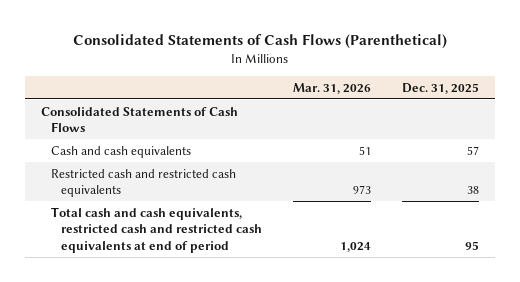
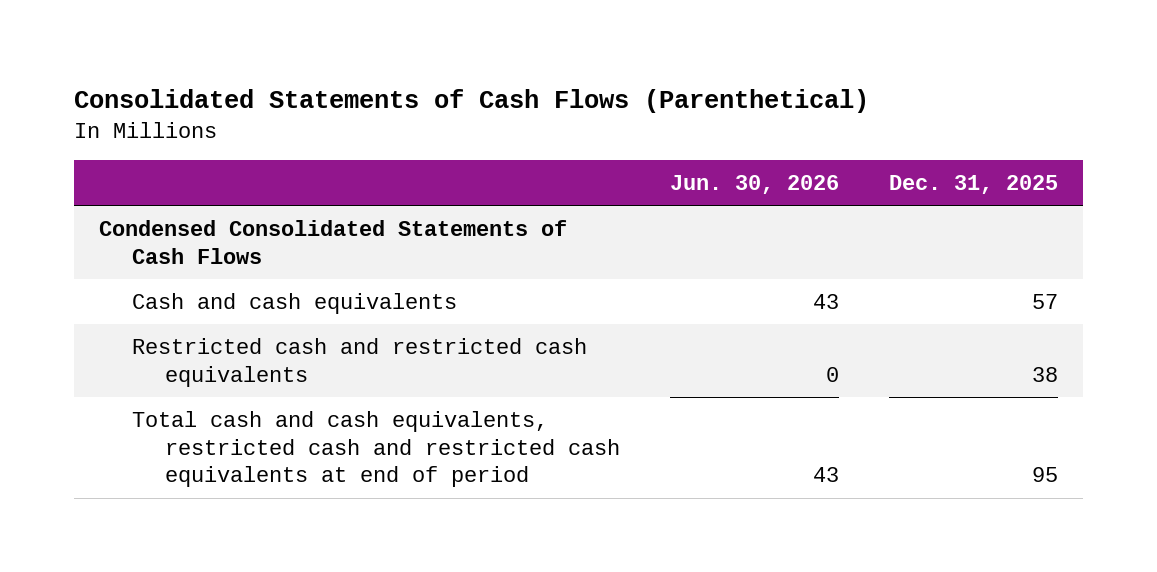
[293,82,372,94] Mar. 31, 2026 -> none
none -> [670,175,840,195] Jun. 30, 2026
[40,106,238,133] Consolidated Statements of Cash Flows -> [99,219,568,264] Condensed Consolidated Statements of Cash Flows

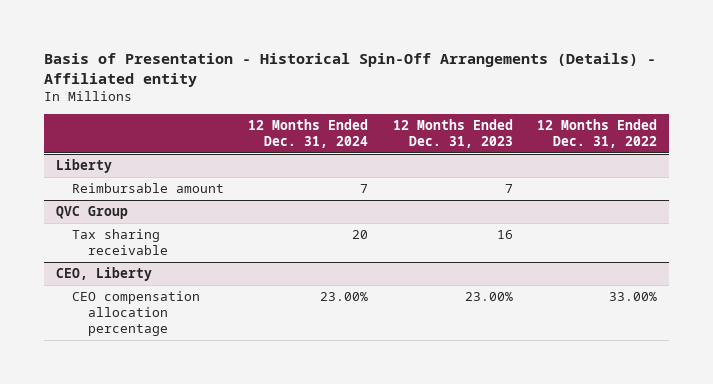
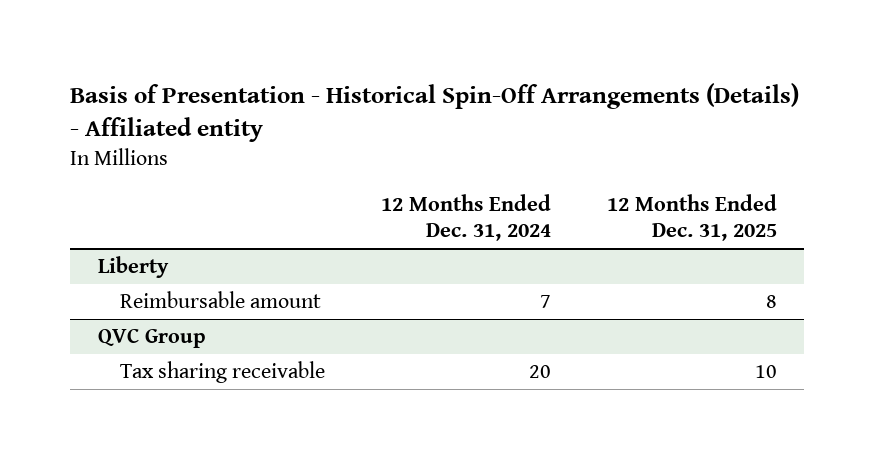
[392,119,513,149] 12 Months Ended Dec. 31, 2023 -> none
[536,119,657,149] 12 Months Ended Dec. 31, 2022 -> none
none -> [606,194,777,242] 12 Months Ended Dec. 31, 2025
[56,266,153,281] CEO, Liberty -> none
[72,290,201,336] CEO compensation allocation percentage -> none

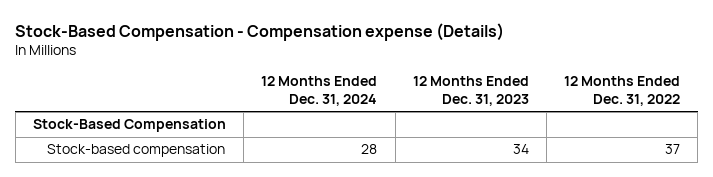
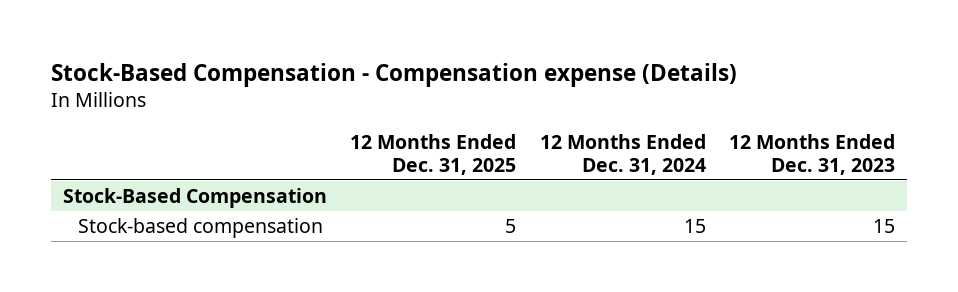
[564,76,681,107] 12 Months Ended Dec. 31, 2022 -> none
none -> [350,134,517,175] 12 Months Ended Dec. 31, 2025
[361,144,378,155] 28 -> [683,219,706,234] 15
[512,144,529,155] 34 -> [873,219,896,234] 15

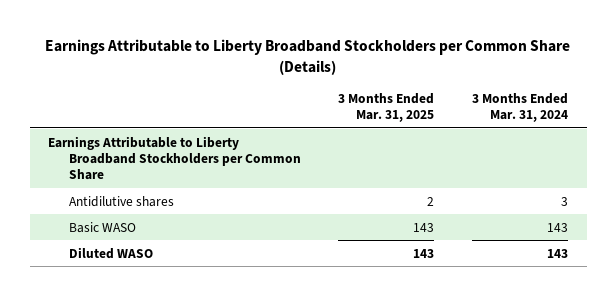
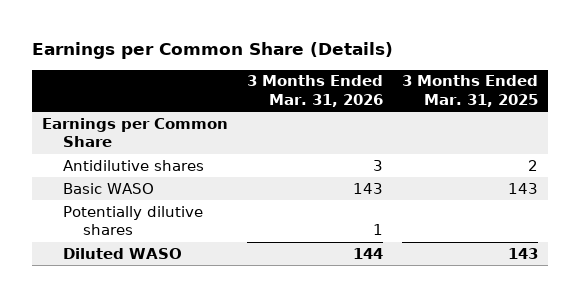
[45,38,571,75] Earnings Attributable to Liberty Broadband Stockholders per Common Share (Details) -> [32,41,394,59] Earnings per Common Share (Details)
[471,93,568,123] 3 Months Ended Mar. 31, 2024 -> none
none -> [247,75,384,107] 3 Months Ended Mar. 31, 2026
[48,135,301,181] Earnings Attributable to Liberty Broadband Stockholders per Common Share -> [41,117,228,148] Earnings per Common Share
none -> [62,205,203,236] Potentially dilutive shares

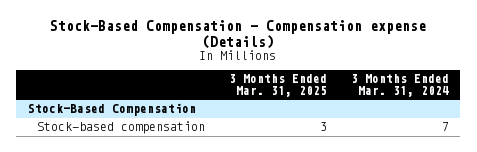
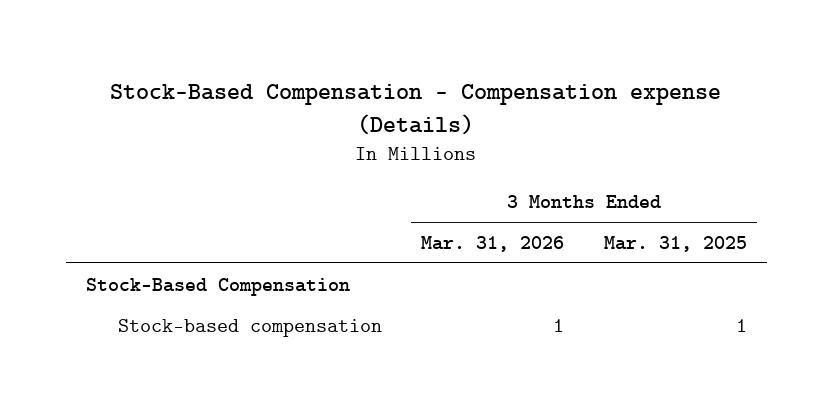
[350,74,449,98] 3 Months Ended Mar. 31, 2024 -> none
none -> [421,235,565,252] Mar. 31, 2026
[319,122,327,132] 3 -> [735,318,747,332] 1

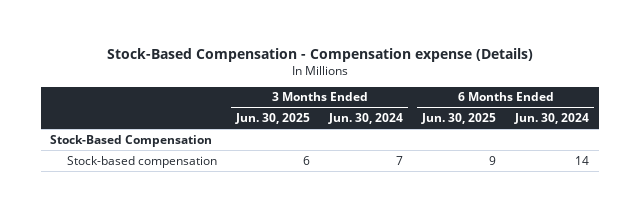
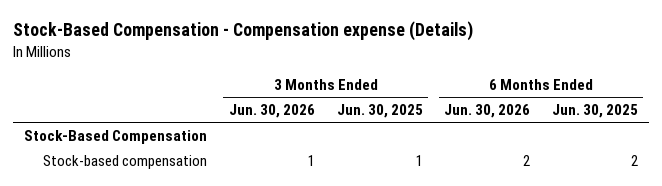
[328,113,404,125] Jun. 30, 2024 -> none
[514,113,590,125] Jun. 30, 2024 -> none
none -> [228,104,315,119] Jun. 30, 2026
none -> [444,104,531,119] Jun. 30, 2026
[303,155,311,165] 6 -> [415,155,423,167] 1
[489,155,497,165] 9 -> [630,155,638,167] 2

